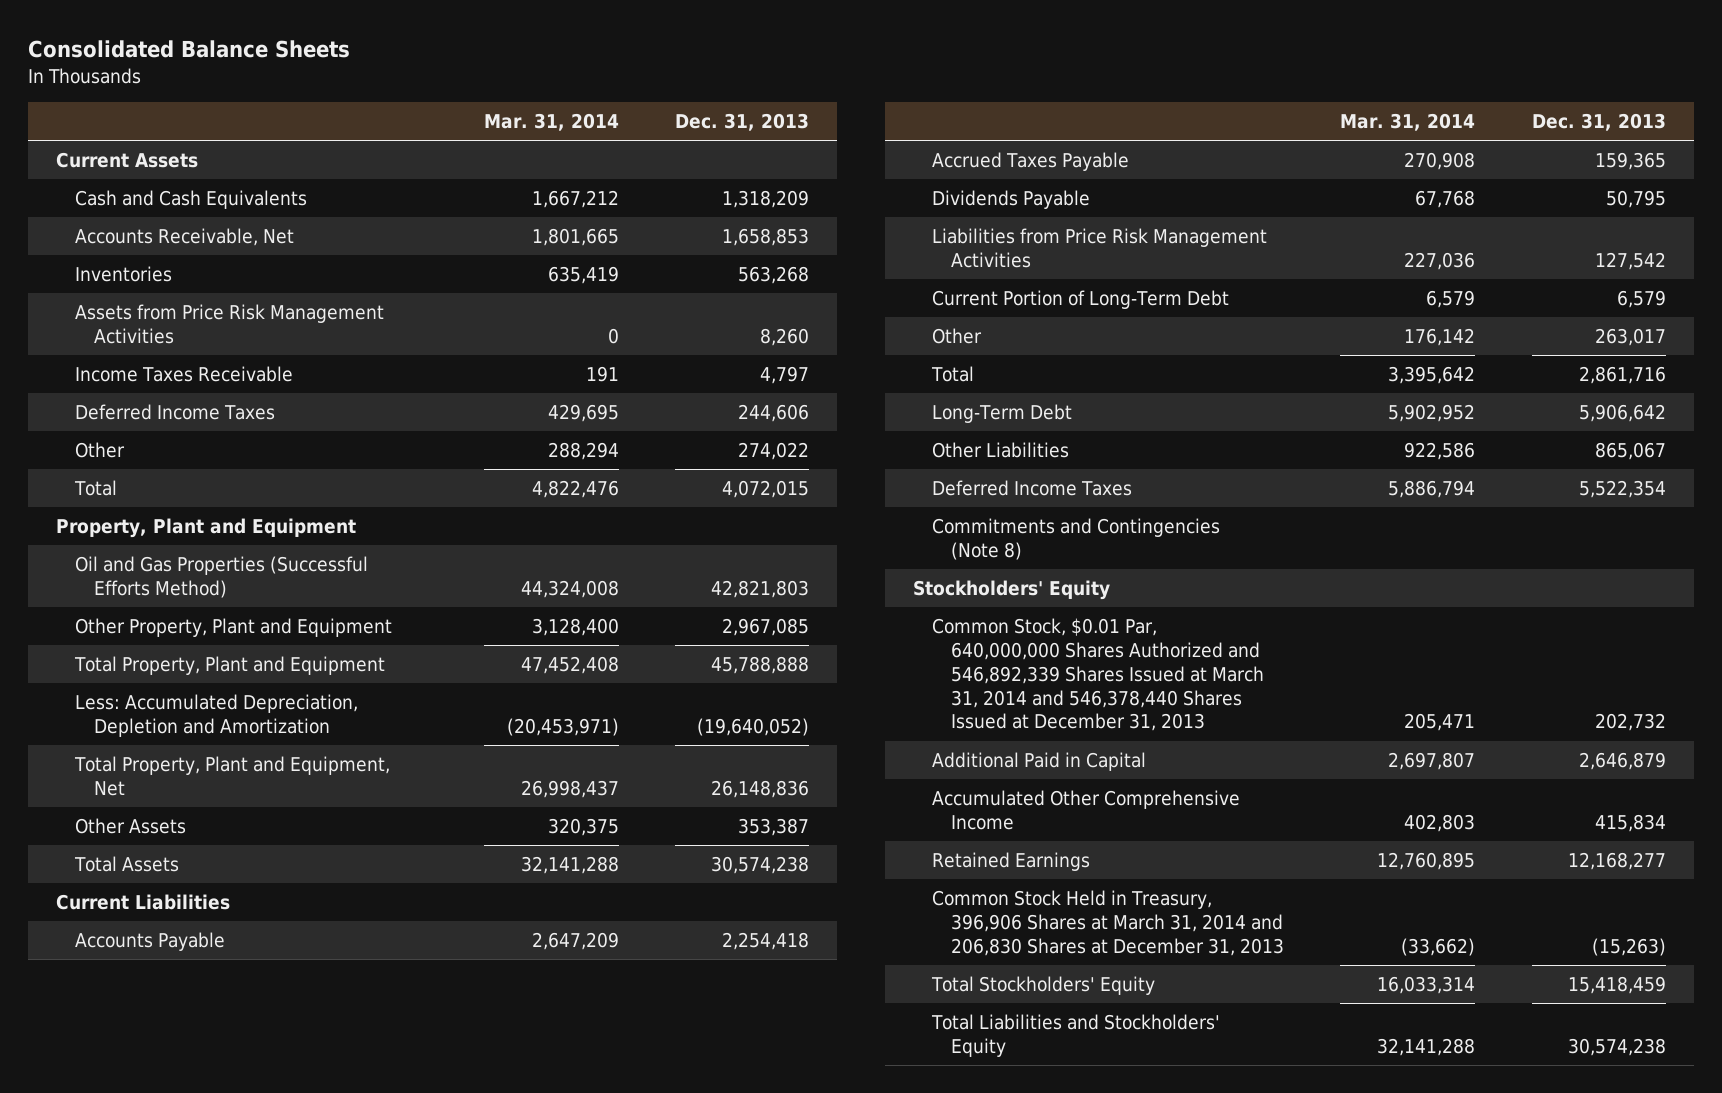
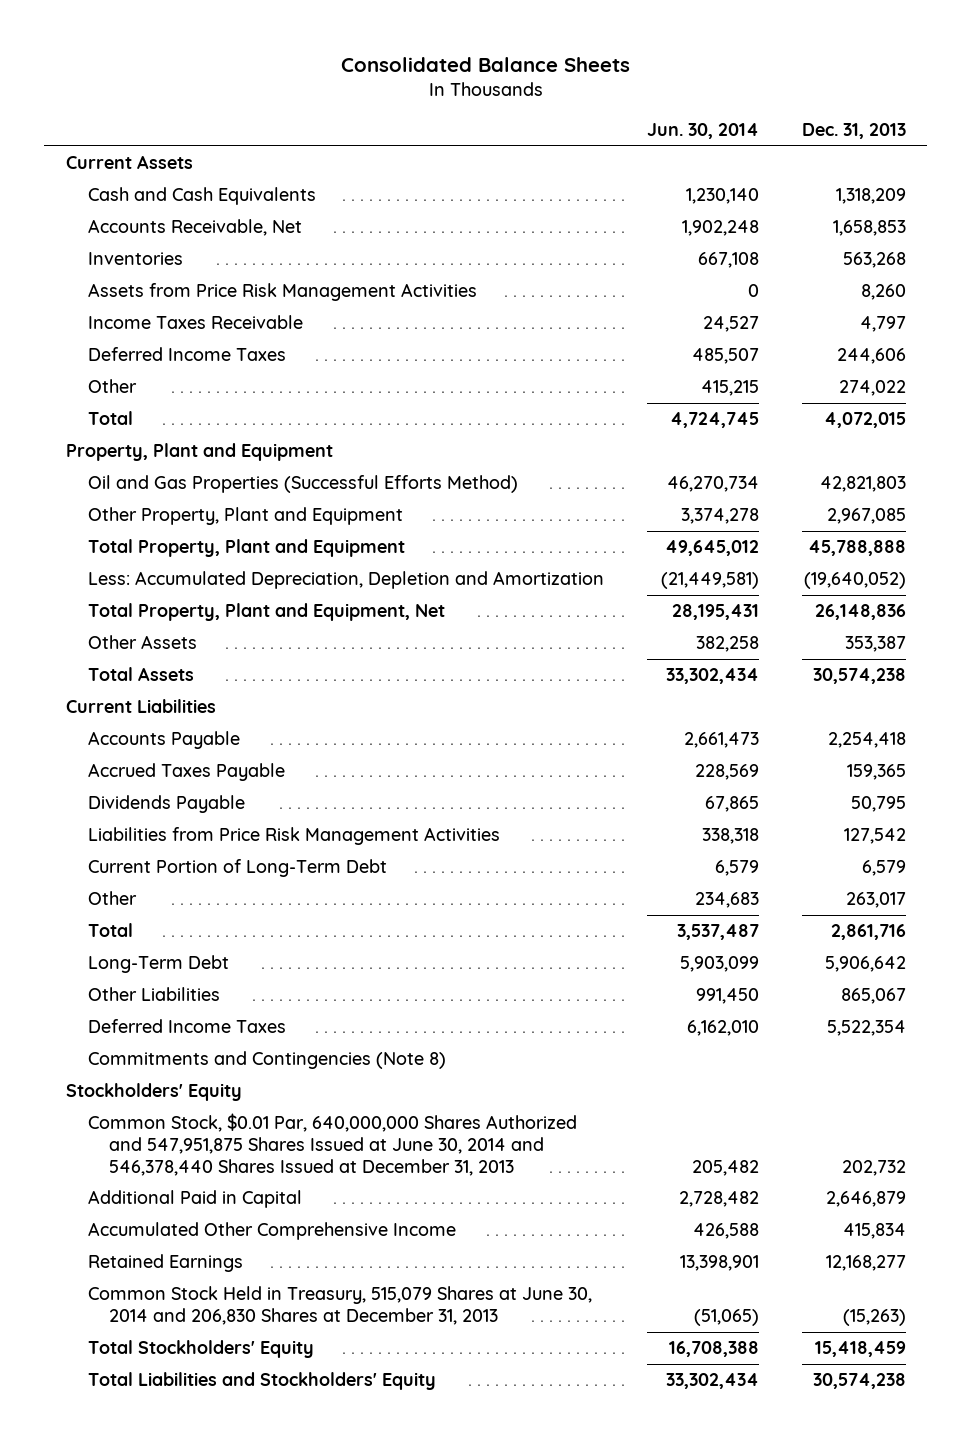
[483,112,619,131] Mar. 31, 2014 -> none
none -> [646,123,759,140] Jun. 30, 2014
[931,617,1264,732] Common Stock, $0.01 Par, 640,000,000 Shares Authorized and 546,892,339 Shares Issued at March 31, 2014 and 546,378,440 Shares Issued at December 31, 2013 -> [87,1113,577,1176] Common Stock, $0.01 Par, 640,000,000 Shares Authorized and 547,951,875 Shares Issued at June 30, 2014 and 546,378,440 Shares Issued at December 31, 2013
[931,889,1284,956] Common Stock Held in Treasury, 396,906 Shares at March 31, 2014 and 206,830 Shares at December 31, 2013 -> [87,1286,592,1325] Common Stock Held in Treasury, 515,079 Shares at June 30, 2014 and 206,830 Shares at December 31, 2013

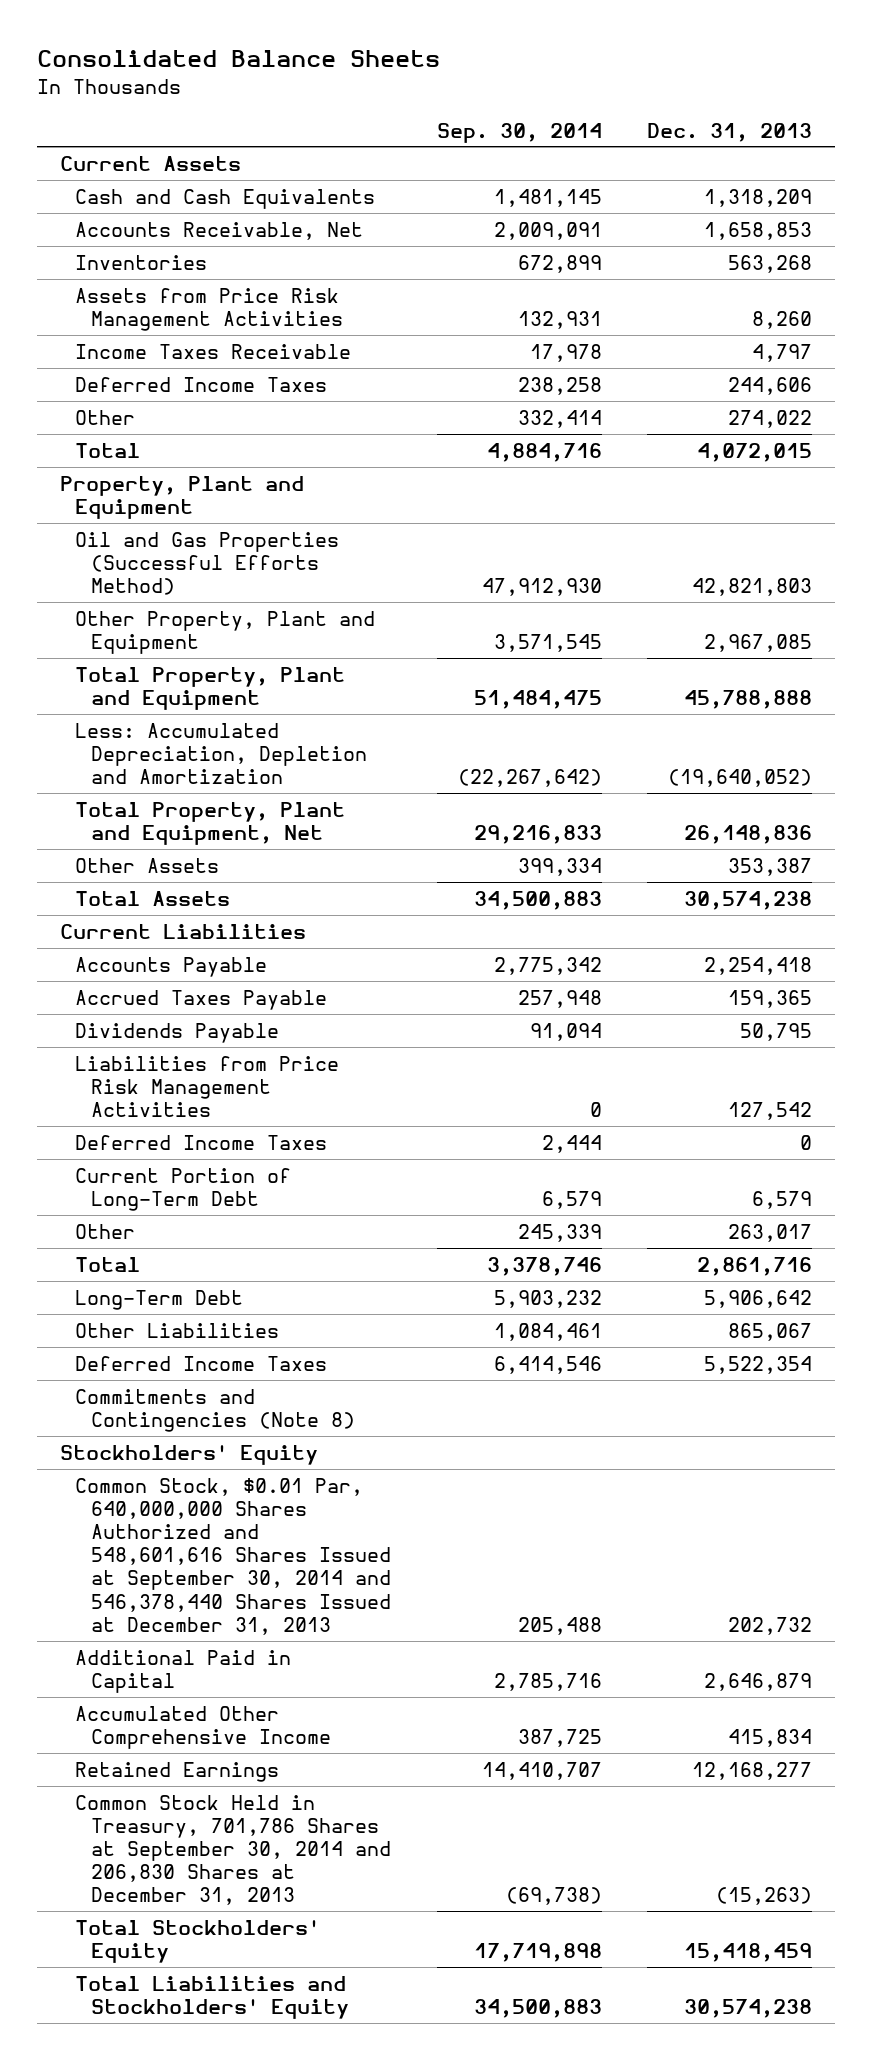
[646,123,759,140] Jun. 30, 2014 -> none
none -> [436,122,602,143] Sep. 30, 2014
none -> [75,1134,328,1150] Deferred Income Taxes
[87,1113,577,1176] Common Stock, $0.01 Par, 640,000,000 Shares Authorized and 547,951,875 Shares Issued at June 30, 2014 and 546,378,440 Shares Issued at December 31, 2013 -> [75,1477,392,1635] Common Stock, $0.01 Par, 640,000,000 Shares Authorized and 548,601,616 Shares Issued at September 30, 2014 and 546,378,440 Shares Issued at December 31, 2013
[87,1286,592,1325] Common Stock Held in Treasury, 515,079 Shares at June 30, 2014 and 206,830 Shares at December 31, 2013 -> [75,1794,392,1906] Common Stock Held in Treasury, 701,786 Shares at September 30, 2014 and 206,830 Shares at December 31, 2013

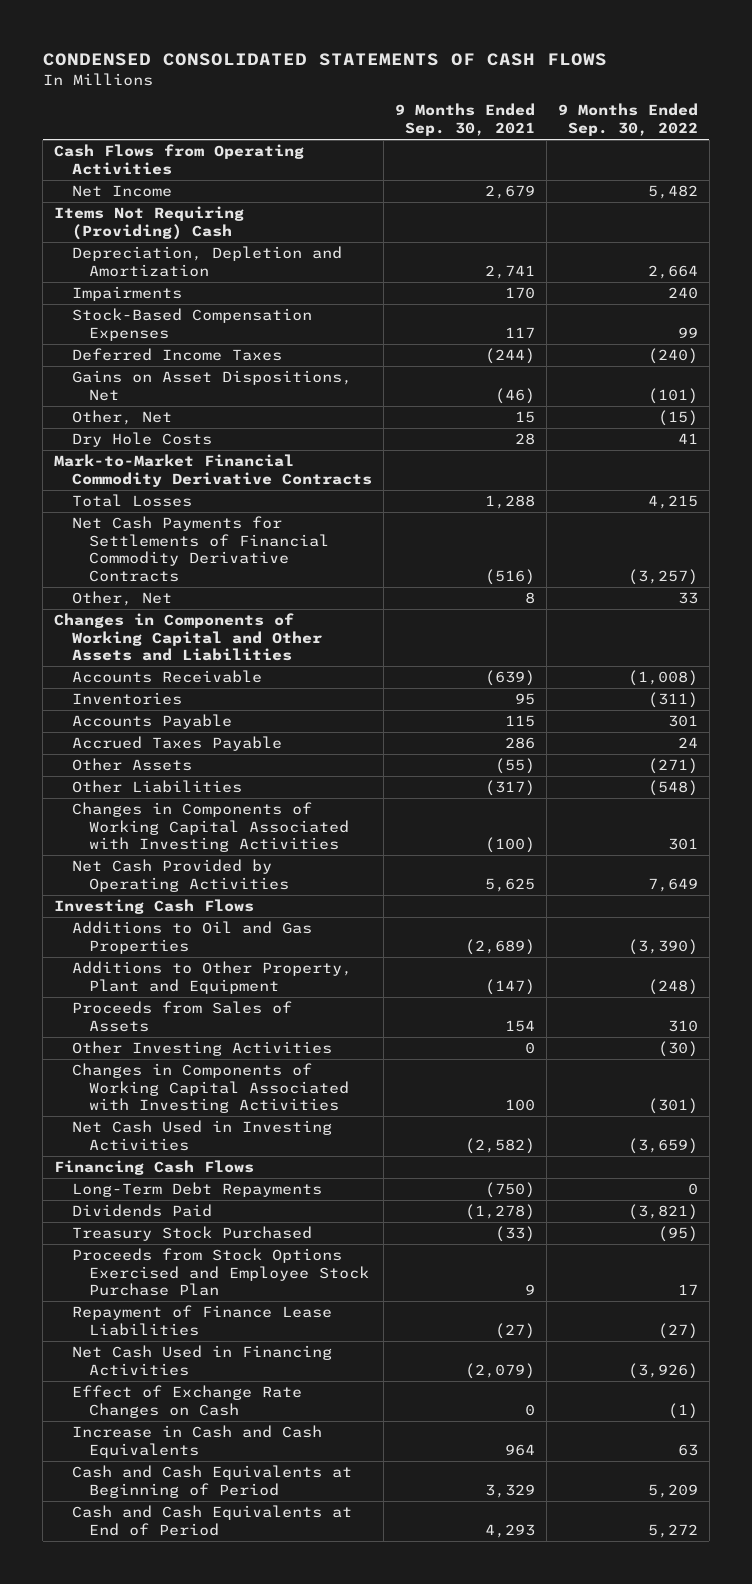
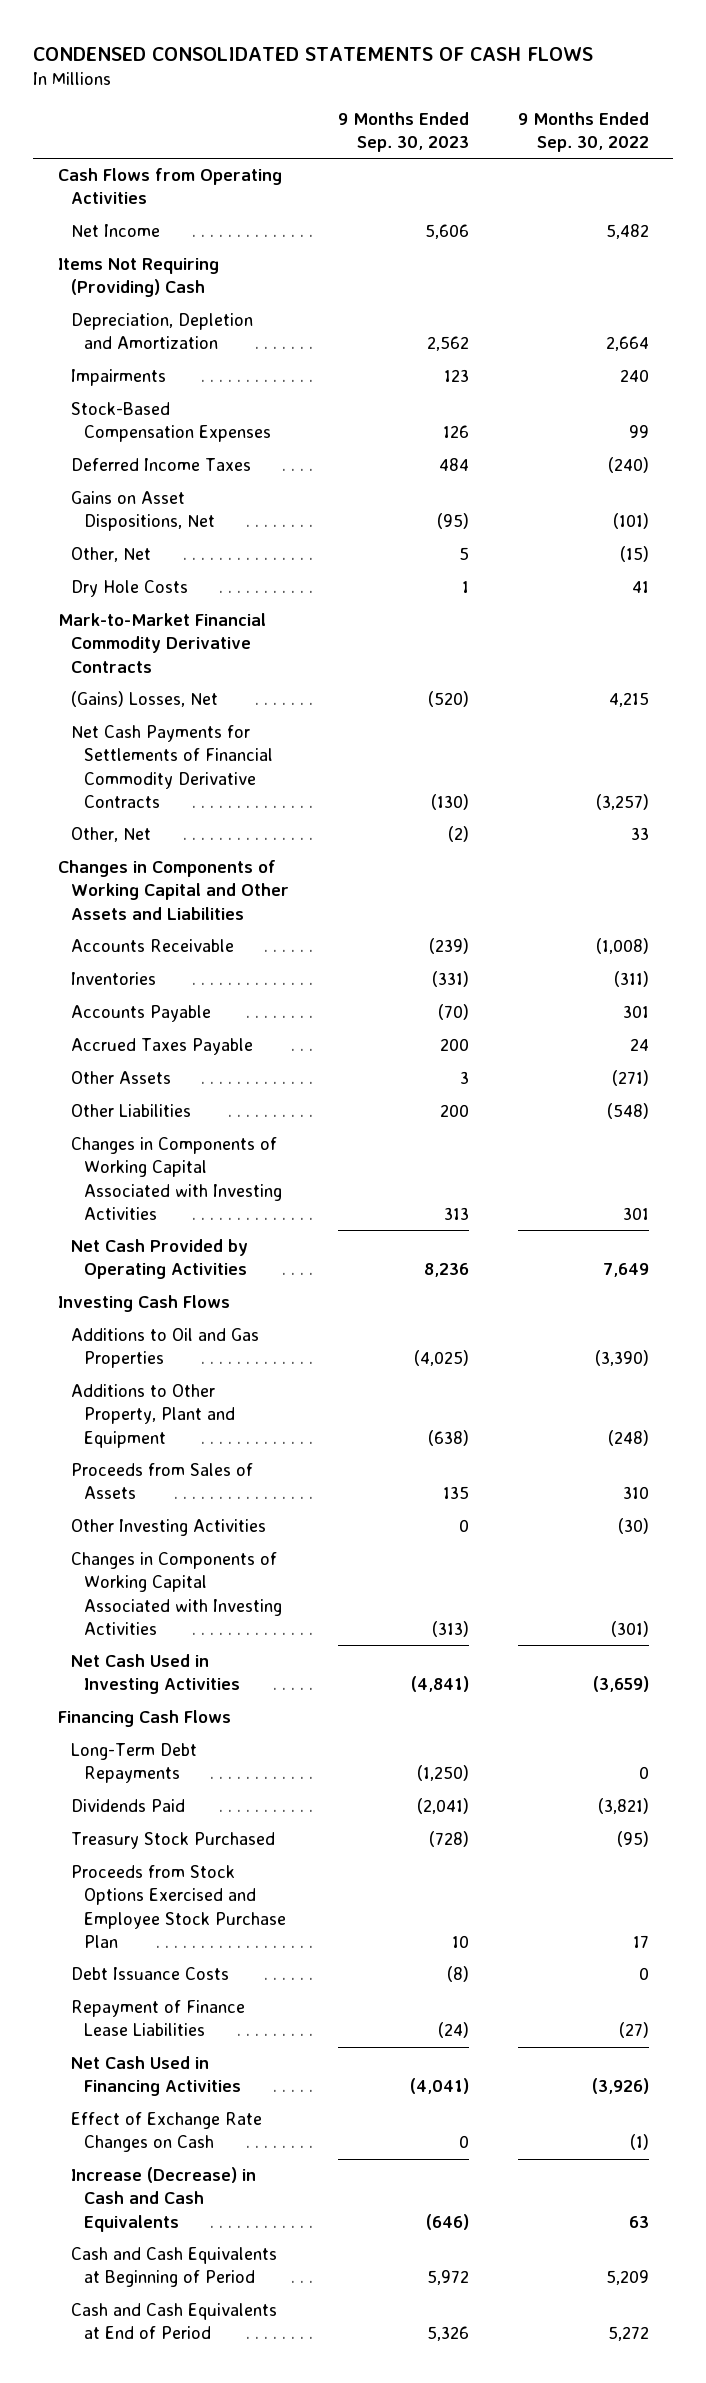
[394,103,535,137] 9 Months Ended Sep. 30, 2021 -> none
none -> [337,112,469,153] 9 Months Ended Sep. 30, 2023
[71,494,192,508] Total Losses -> [70,691,218,708] (Gains) Losses, Net
none -> [70,1967,229,1981] Debt Issuance Costs
[71,1425,322,1458] Increase in Cash and Cash Equivalents -> [70,2167,256,2232] Increase (Decrease) in Cash and Cash Equivalents

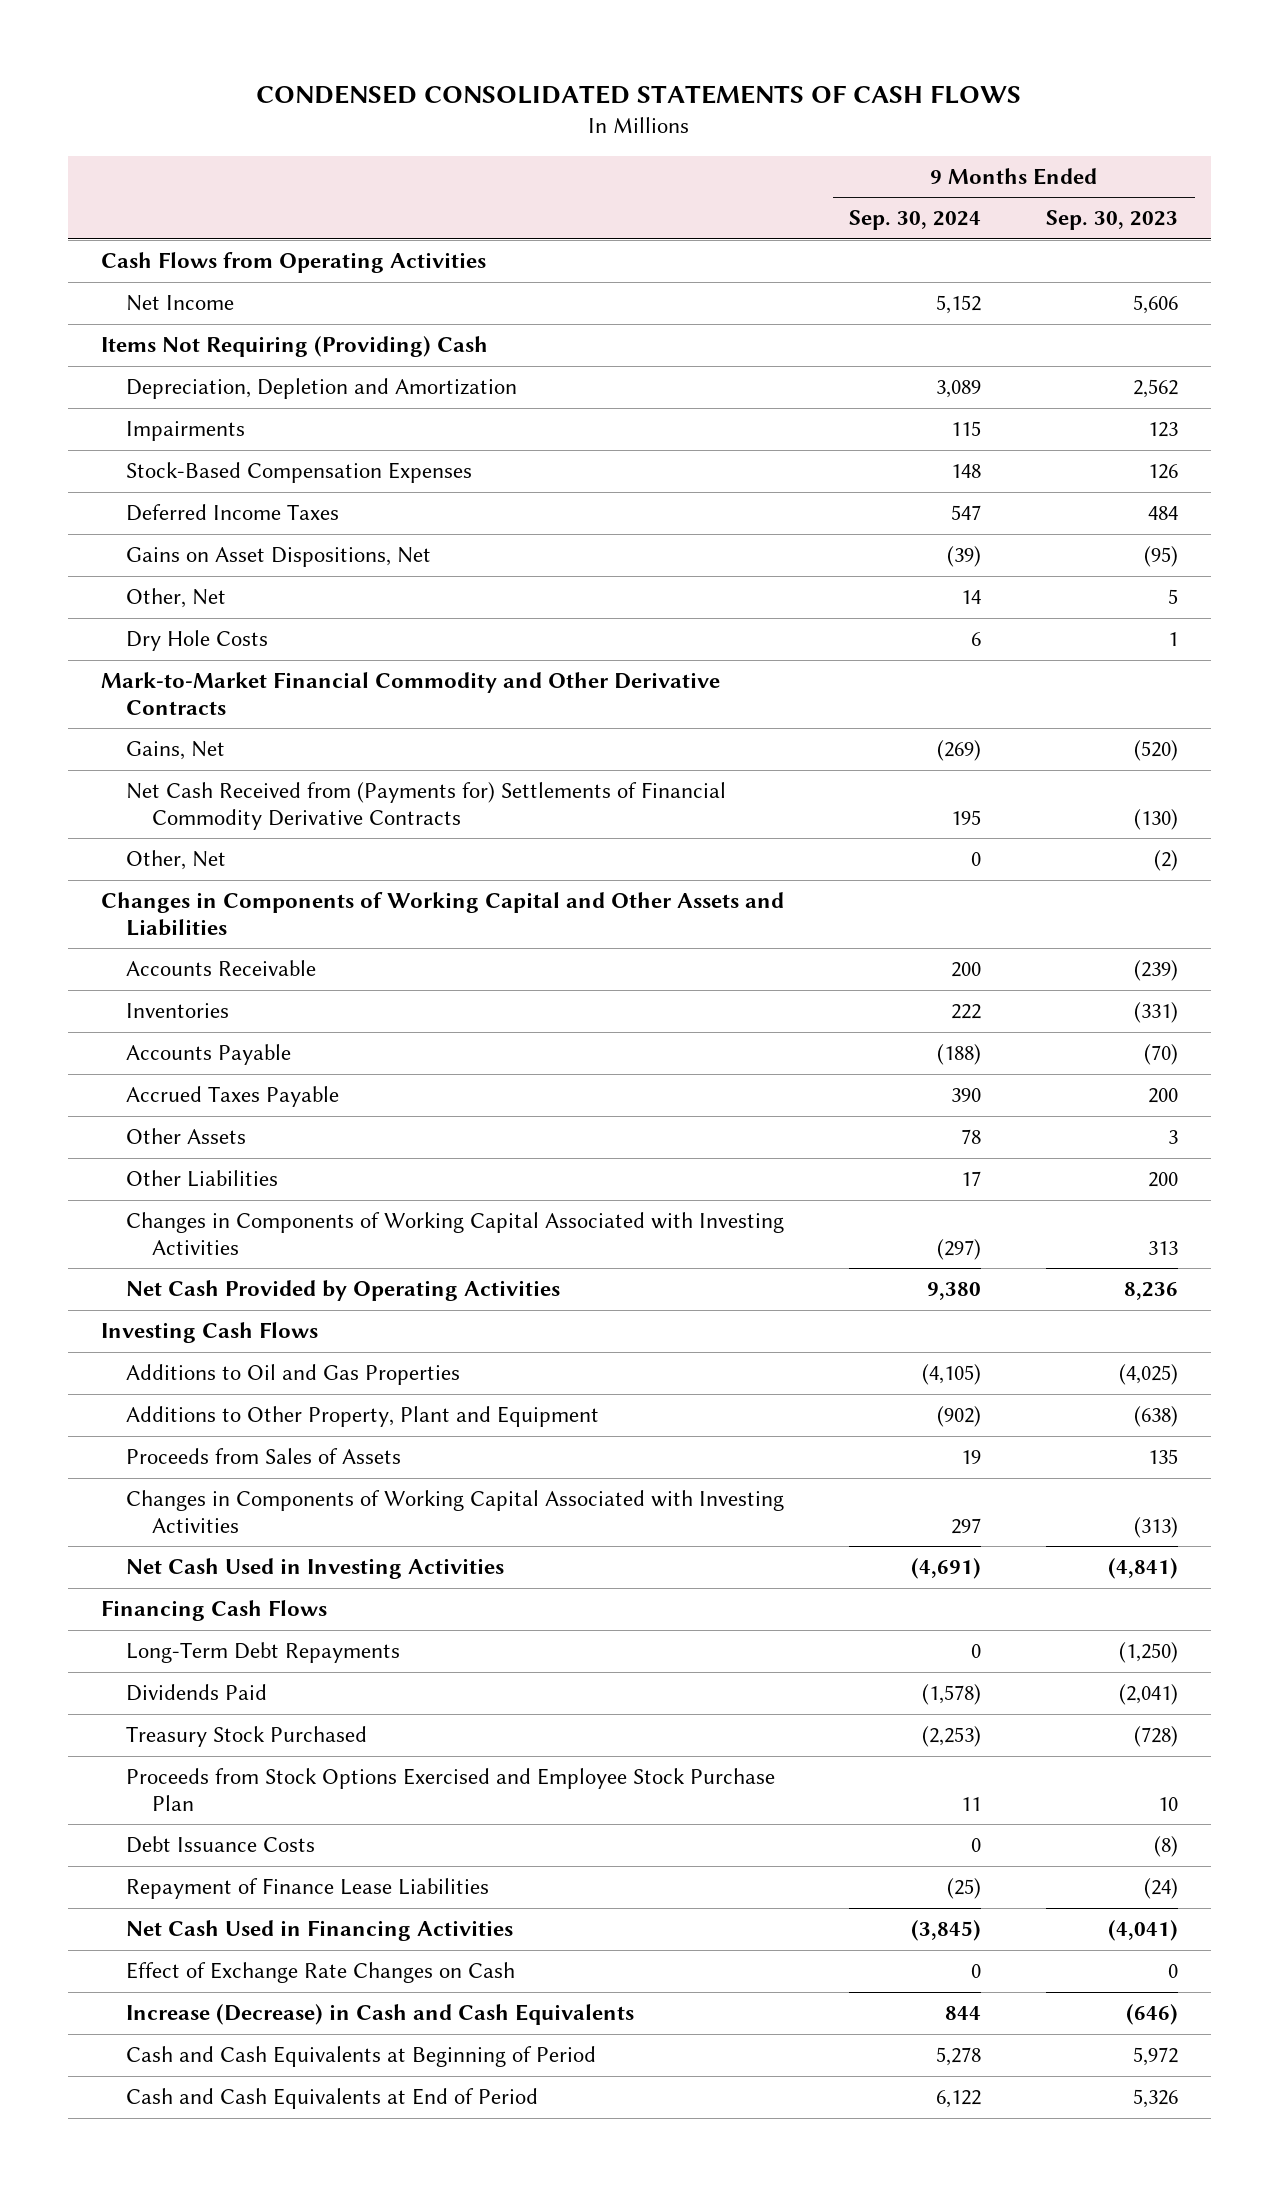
[517,112,649,153] 9 Months Ended Sep. 30, 2022 -> none
none -> [849,210,982,231] Sep. 30, 2024
[57,613,266,673] Mark-to-Market Financial Commodity Derivative Contracts -> [100,672,720,715] Mark-to-Market Financial Commodity and Other Derivative Contracts
[70,691,218,708] (Gains) Losses, Net -> [126,741,226,761] Gains, Net
[70,725,274,808] Net Cash Payments for Settlements of Financial Commodity Derivative Contracts -> [126,782,727,830] Net Cash Received from (Payments for) Settlements of Financial Commodity Derivative Contracts
[70,1519,266,1537] Other Investing Activities -> none

